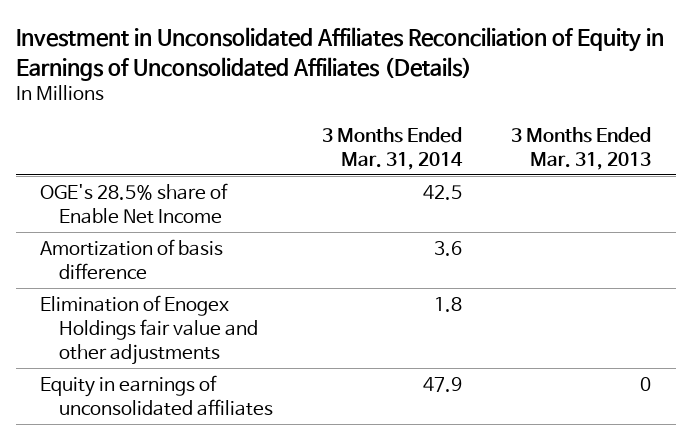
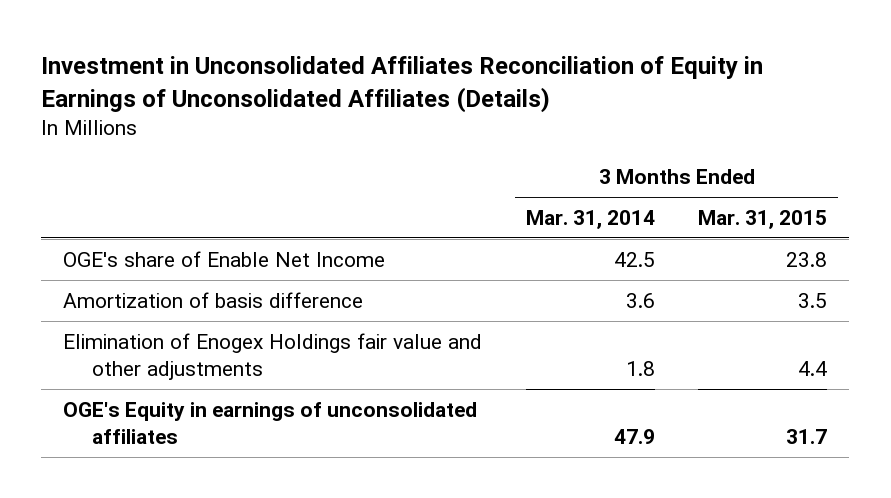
[511,127,652,171] 3 Months Ended Mar. 31, 2013 -> none
none -> [698,209,828,229] Mar. 31, 2015
[40,182,229,224] OGE's 28.5% share of Enable Net Income -> [63,250,386,267] OGE's share of Enable Net Income
[40,374,274,416] Equity in earnings of unconsolidated affiliates -> [63,401,478,444] OGE's Equity in earnings of unconsolidated affiliates

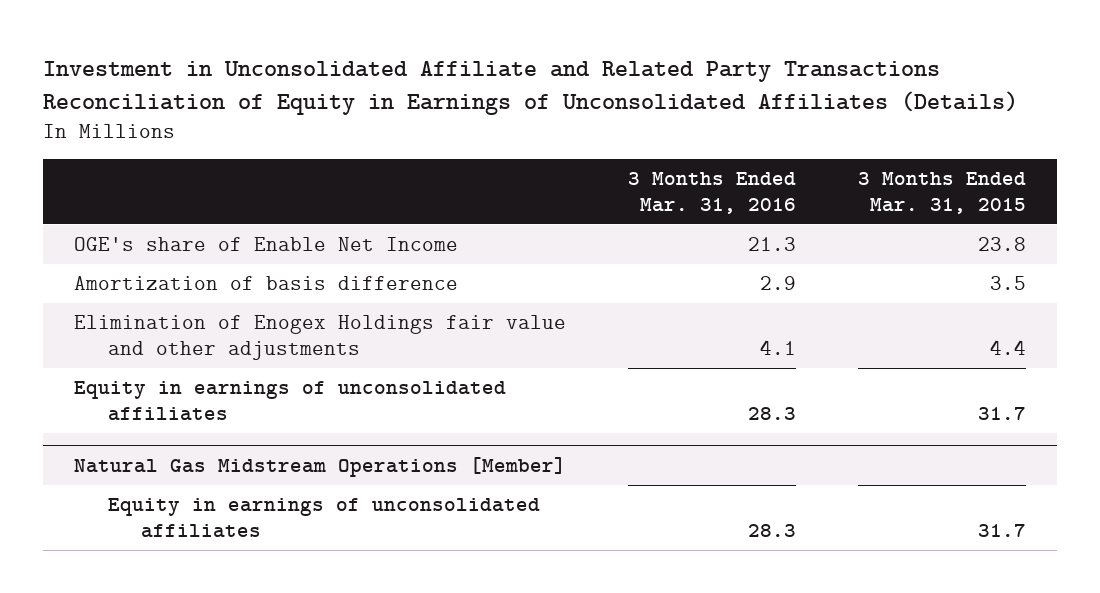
[41,56,764,113] Investment in Unconsolidated Affiliates Reconciliation of Equity in Earnings of Unconsolidated Affiliates (Details) -> [42,60,1018,115] Investment in Unconsolidated Affiliate and Related Party Transactions Reconciliation of Equity in Earnings of Unconsolidated Affiliates (Details)
[525,209,655,229] Mar. 31, 2014 -> none
none -> [627,171,796,214] 3 Months Ended Mar. 31, 2016
[63,401,478,444] OGE's Equity in earnings of unconsolidated affiliates -> [73,380,506,421] Equity in earnings of unconsolidated affiliates
none -> [73,456,566,477] Natural Gas Midstream Operations [Member]
none -> [107,497,540,538] Equity in earnings of unconsolidated affiliates

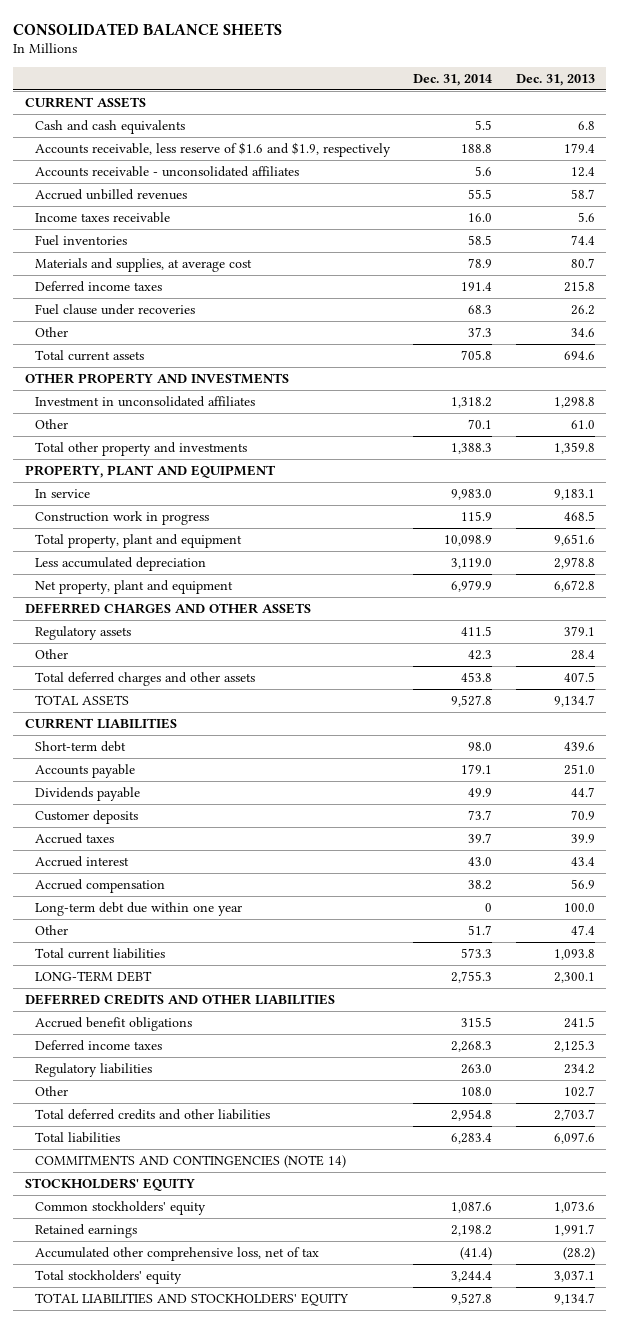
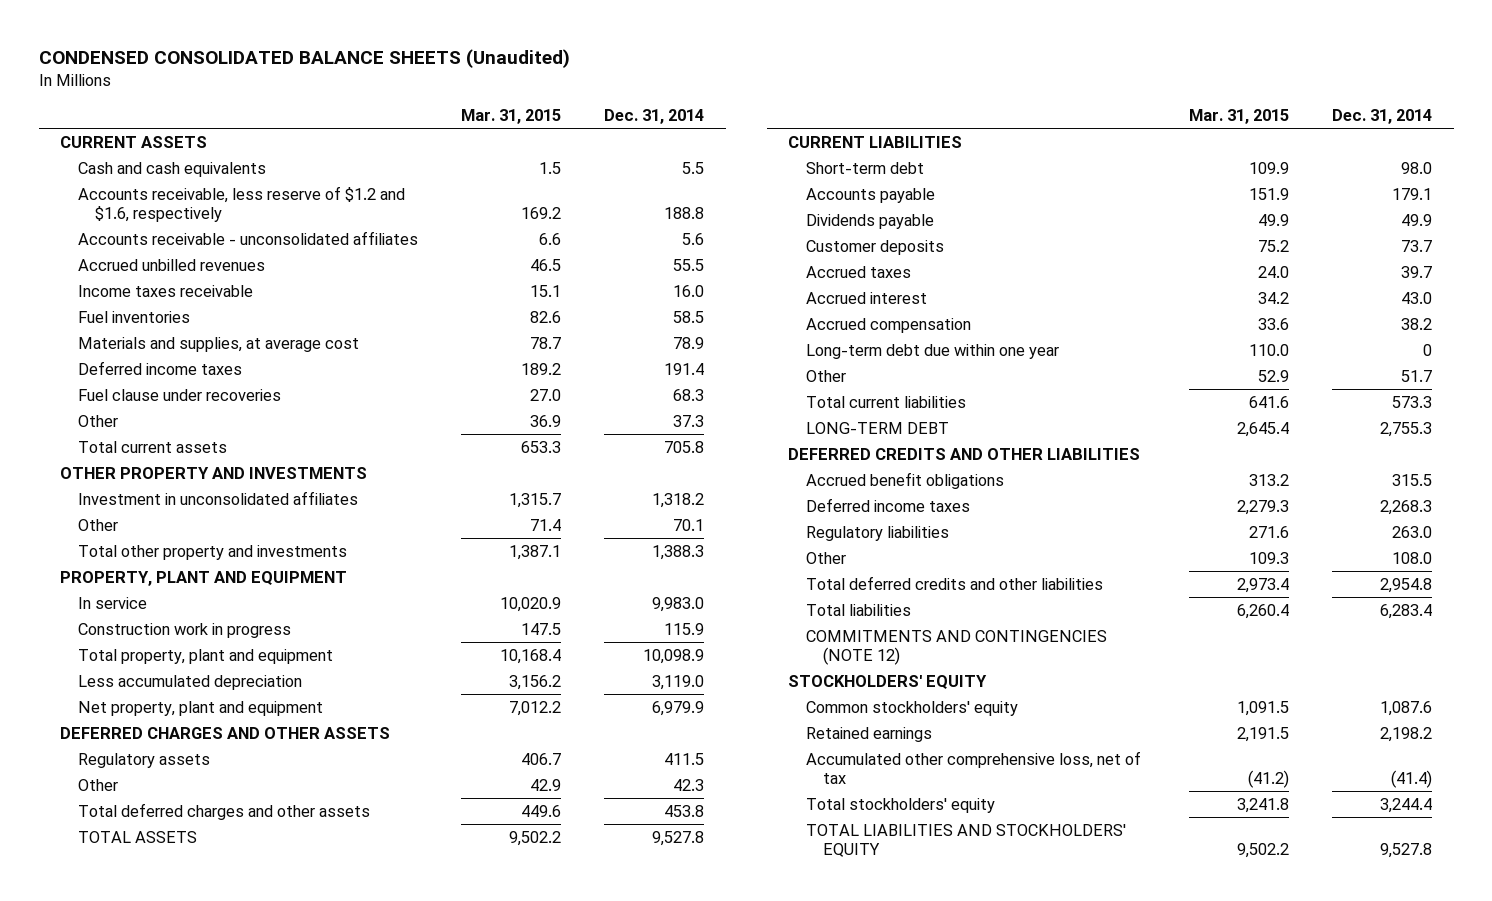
[13,22,283,36] CONSOLIDATED BALANCE SHEETS -> [38,48,570,68] CONDENSED CONSOLIDATED BALANCE SHEETS (Unaudited)
[515,73,595,86] Dec. 31, 2013 -> none
none -> [460,108,561,124] Mar. 31, 2015
[35,141,392,157] Accounts receivable, less reserve of $1.6 and $1.9, respectively -> [77,185,405,222] Accounts receivable, less reserve of $1.2 and $1.6, respectively
[35,1154,347,1168] COMMITMENTS AND CONTINGENCIES (NOTE 14) -> [805,629,1107,665] COMMITMENTS AND CONTINGENCIES (NOTE 12)

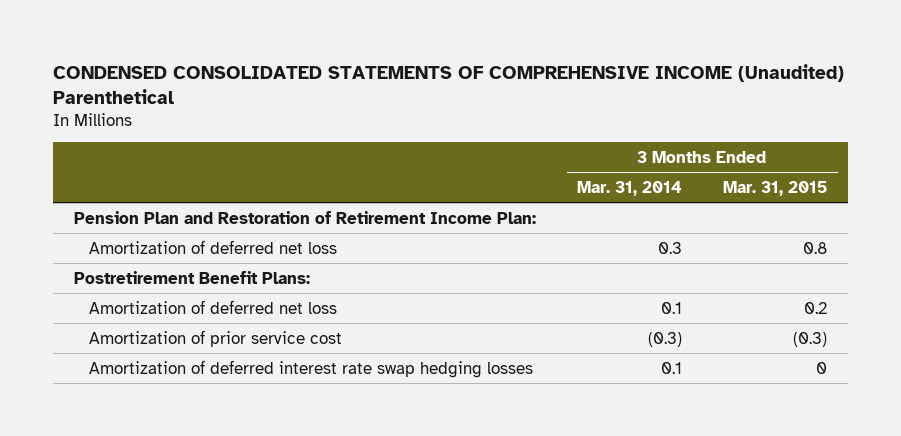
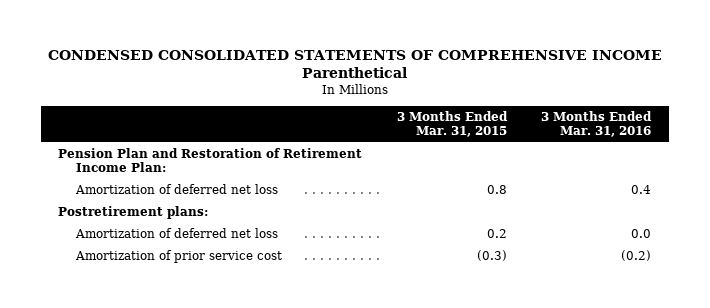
[53,63,845,104] CONDENSED CONSOLIDATED STATEMENTS OF COMPREHENSIVE INCOME (Unaudited) Parenthetical -> [47,49,662,79] CONDENSED CONSOLIDATED STATEMENTS OF COMPREHENSIVE INCOME Parenthetical
[577,180,683,196] Mar. 31, 2014 -> none
none -> [541,111,653,138] 3 Months Ended Mar. 31, 2016
[74,270,311,284] Postretirement Benefit Plans: -> [58,206,209,220] Postretirement plans:
[88,359,533,378] Amortization of deferred interest rate swap hedging losses -> none

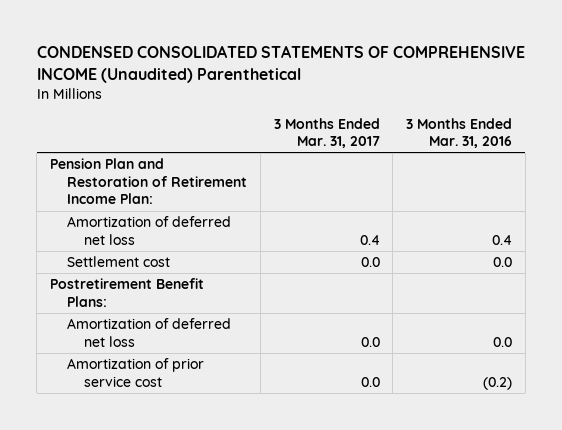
[47,49,662,79] CONDENSED CONSOLIDATED STATEMENTS OF COMPREHENSIVE INCOME Parenthetical -> [36,45,525,83] CONDENSED CONSOLIDATED STATEMENTS OF COMPREHENSIVE INCOME (Unaudited) Parenthetical
[396,111,508,138] 3 Months Ended Mar. 31, 2015 -> none
none -> [273,117,380,149] 3 Months Ended Mar. 31, 2017
none -> [67,255,171,267] Settlement cost
[58,206,209,220] Postretirement plans: -> [49,277,204,307] Postretirement Benefit Plans:

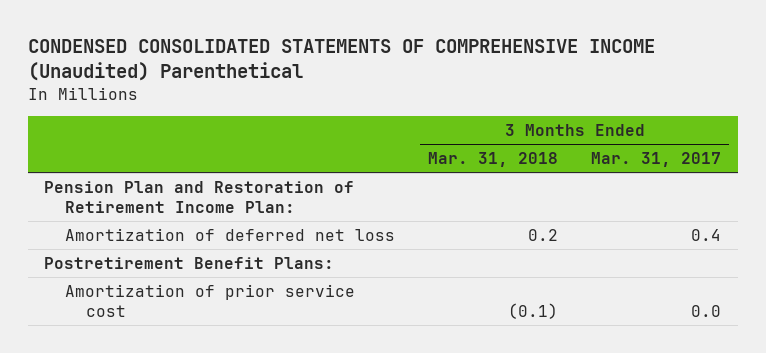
[405,117,512,149] 3 Months Ended Mar. 31, 2016 -> none
none -> [428,152,559,168] Mar. 31, 2018
[67,255,171,267] Settlement cost -> none
[67,317,232,347] Amortization of deferred net loss -> none

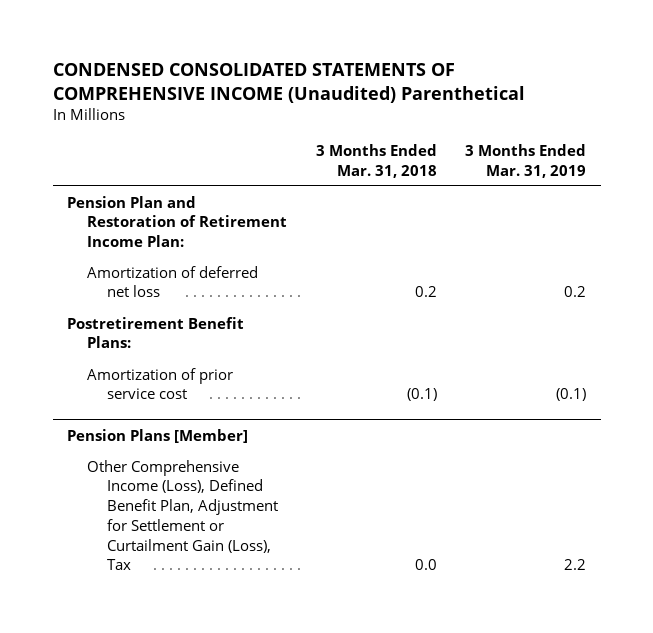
[591,152,722,168] Mar. 31, 2017 -> none
none -> [465,144,587,178] 3 Months Ended Mar. 31, 2019
none -> [66,428,248,443] Pension Plans [Member]
none -> [86,459,278,571] Other Comprehensive Income (Loss), Defined Benefit Plan, Adjustment for Settlement or Curtailment Gain (Loss), Tax

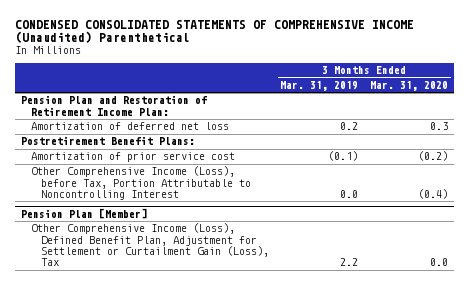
[315,144,437,178] 3 Months Ended Mar. 31, 2018 -> none
none -> [370,81,449,92] Mar. 31, 2020
none -> [30,166,251,201] Other Comprehensive Income (Loss), before Tax, Portion Attributable to Noncontrolling Interest
[66,428,248,443] Pension Plans [Member] -> [20,208,147,220] Pension Plan [Member]

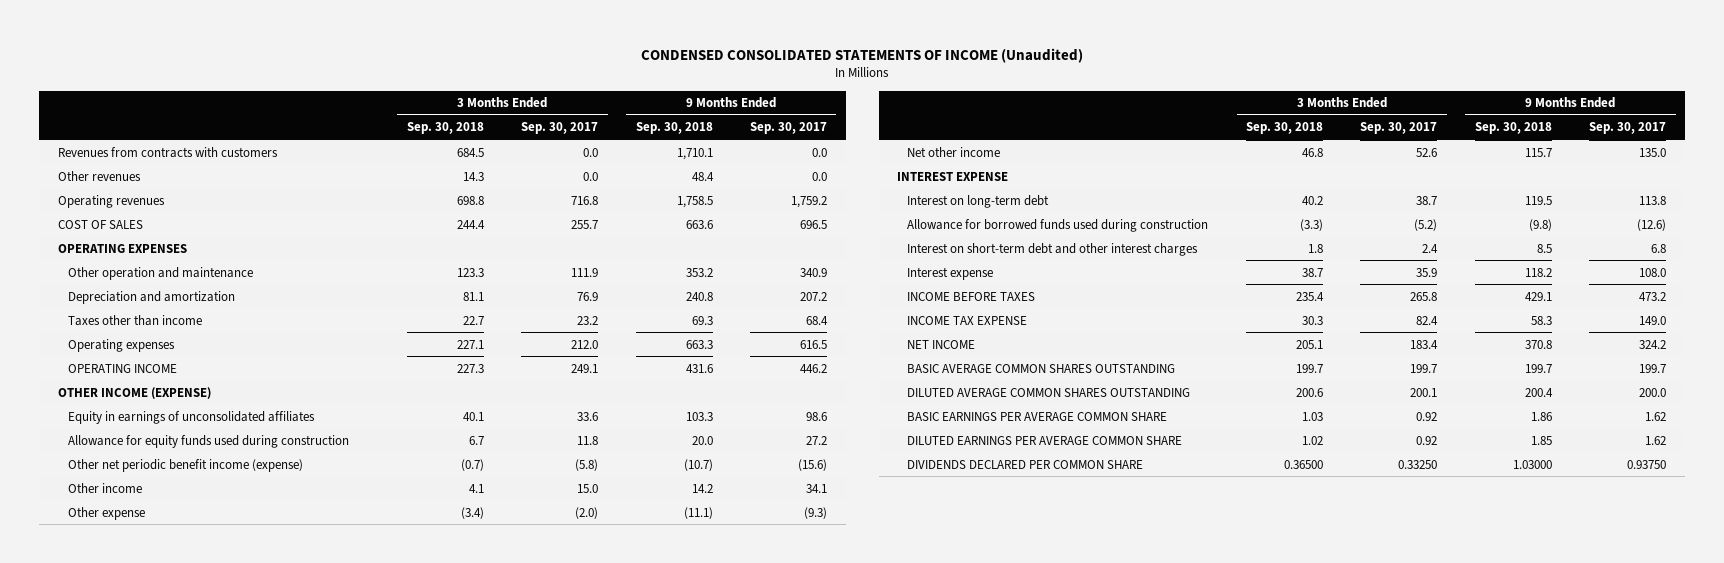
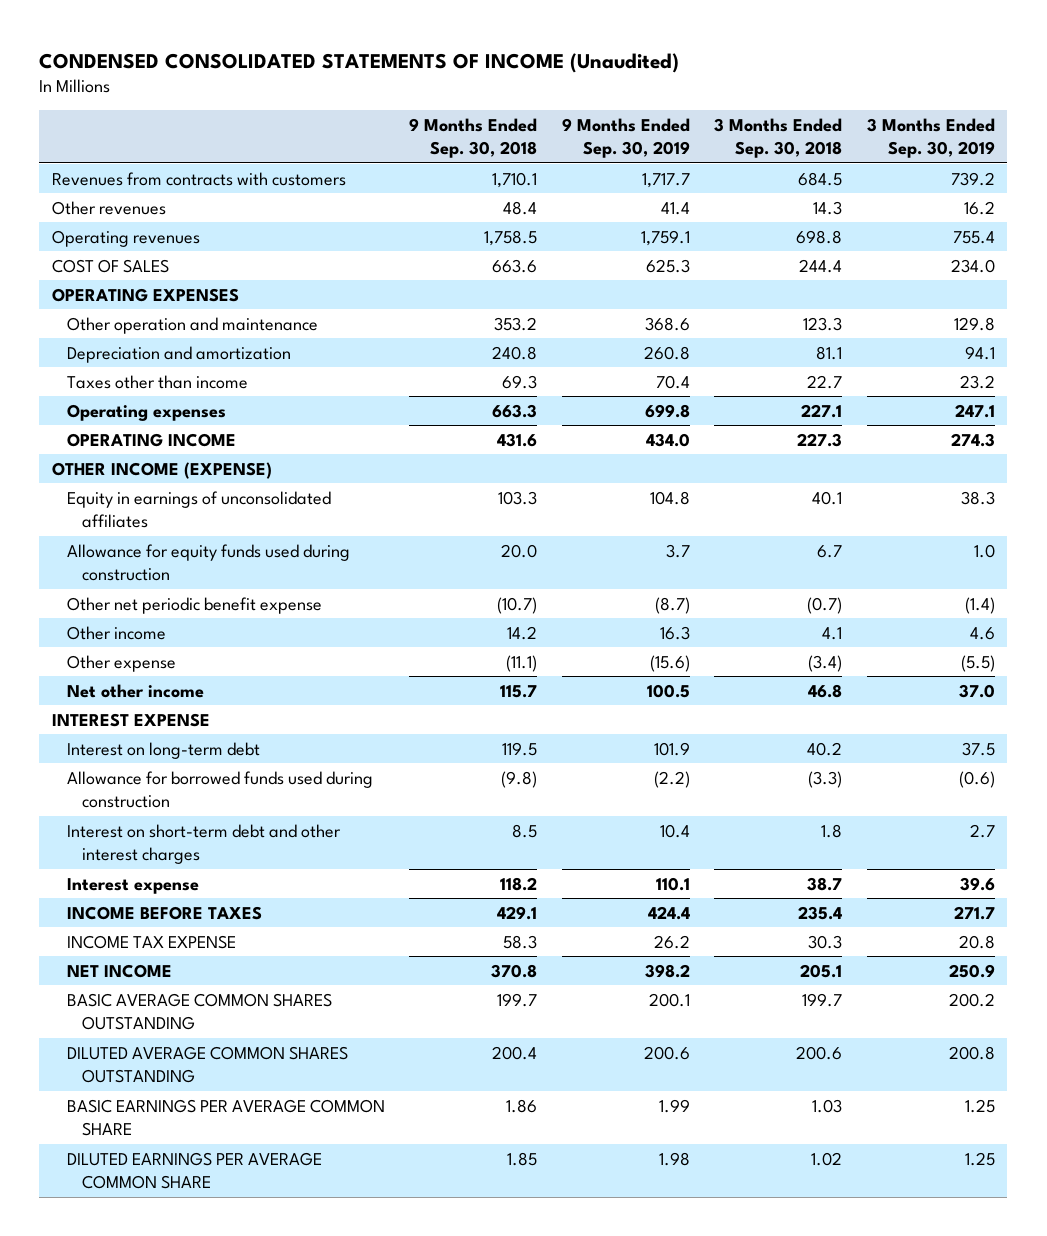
[521,122,599,135] Sep. 30, 2017 -> none
[750,122,828,135] Sep. 30, 2017 -> none
none -> [561,117,690,159] 9 Months Ended Sep. 30, 2019
none -> [866,117,995,159] 3 Months Ended Sep. 30, 2019
[68,458,304,472] Other net periodic benefit income (expense) -> [66,596,322,614] Other net periodic benefit expense
[907,459,1144,469] DIVIDENDS DECLARED PER COMMON SHARE -> none

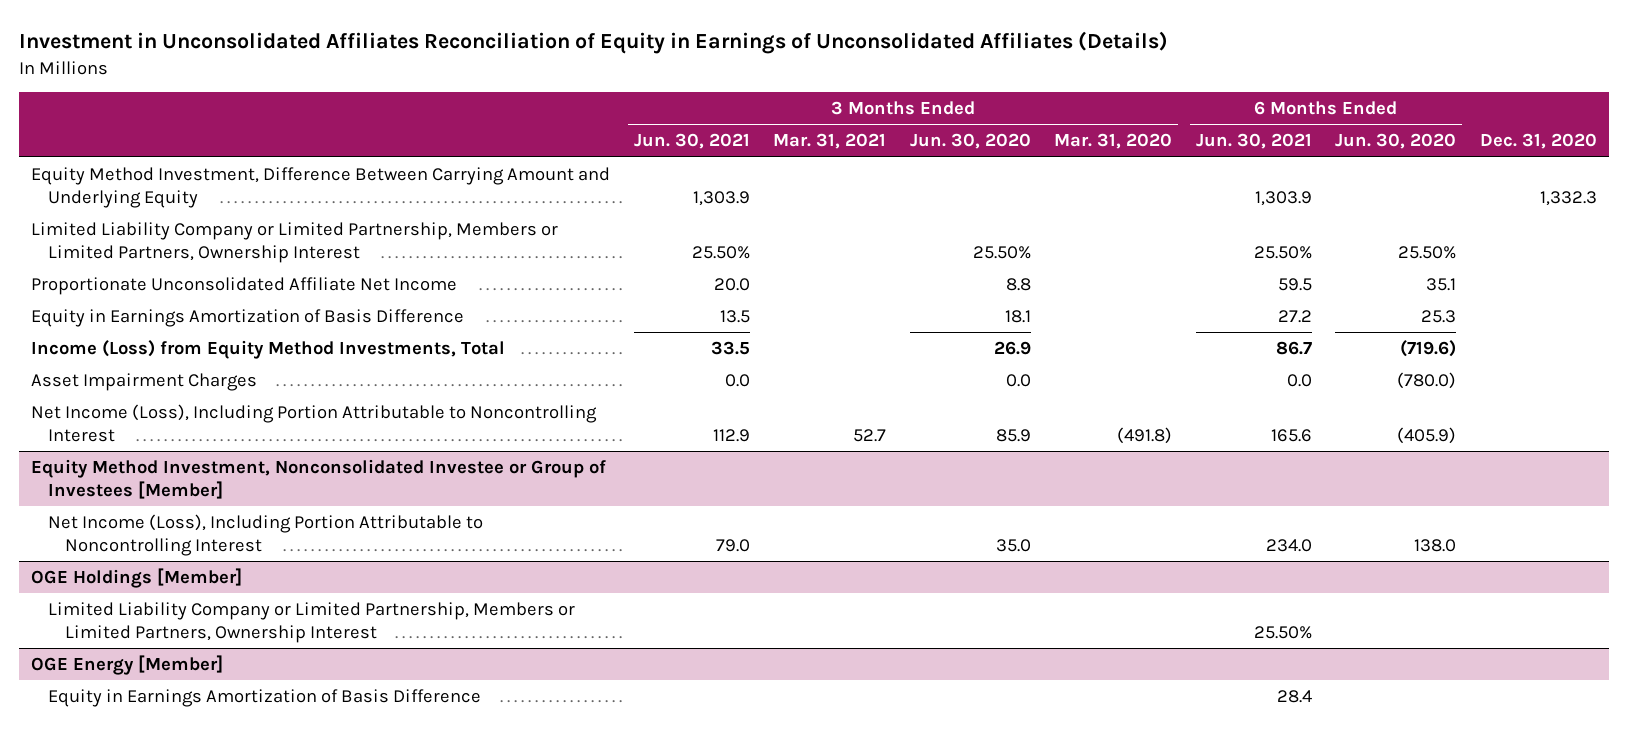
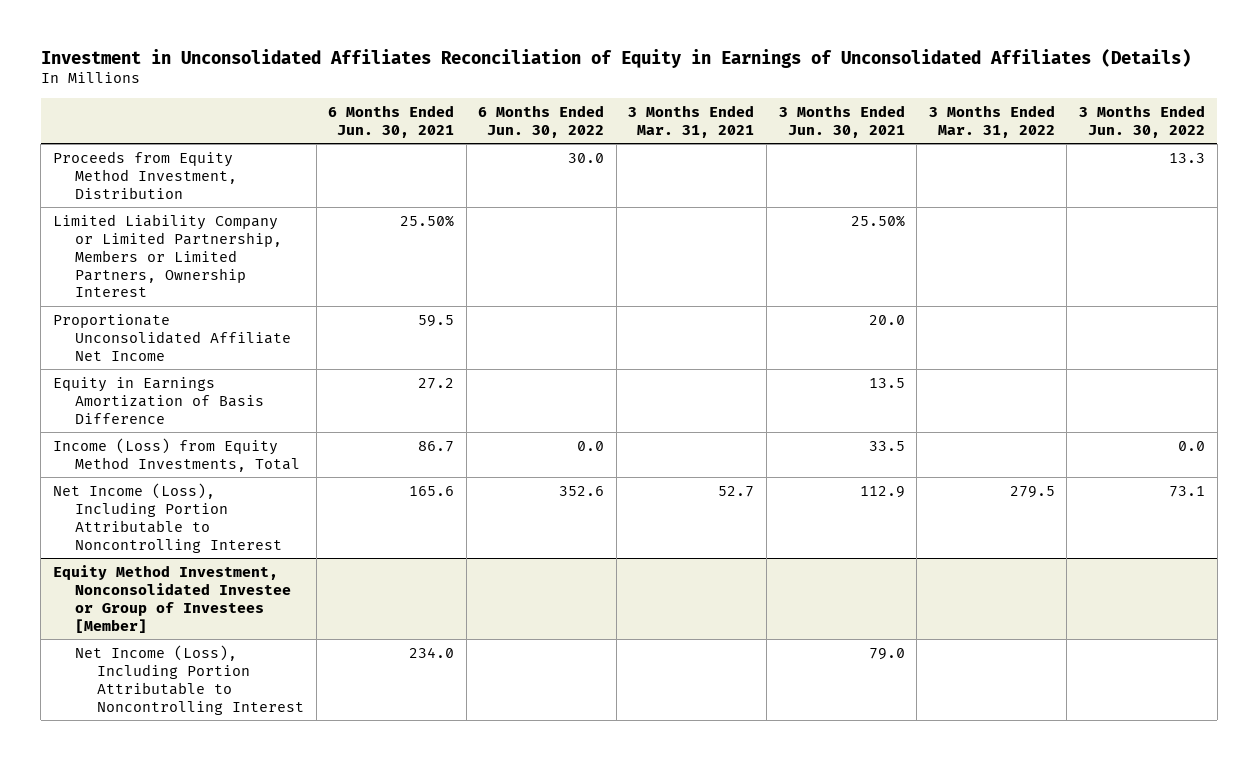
[909,133,1031,150] Jun. 30, 2020 -> none
[1054,133,1173,150] Mar. 31, 2020 -> none
[1335,133,1457,150] Jun. 30, 2020 -> none
[1479,133,1597,150] Dec. 31, 2020 -> none
none -> [478,104,605,138] 6 Months Ended Jun. 30, 2022
none -> [928,104,1055,138] 3 Months Ended Mar. 31, 2022
none -> [1079,104,1206,138] 3 Months Ended Jun. 30, 2022
[30,167,610,209] Equity Method Investment, Difference Between Carrying Amount and Underlying Equity -> none
none -> [52,150,237,199] Proceeds from Equity Method Investment, Distribution
[30,373,257,392] Asset Impairment Charges -> none
[30,568,242,589] OGE Holdings [Member] -> none
[48,602,576,644] Limited Liability Company or Limited Partnership, Members or Limited Partners, Ownership Interest -> none
[30,655,223,676] OGE Energy [Member] -> none
[48,689,482,708] Equity in Earnings Amortization of Basis Difference -> none

